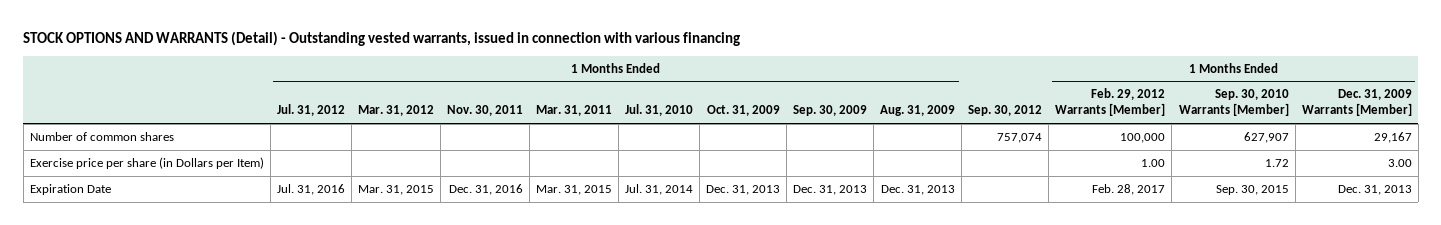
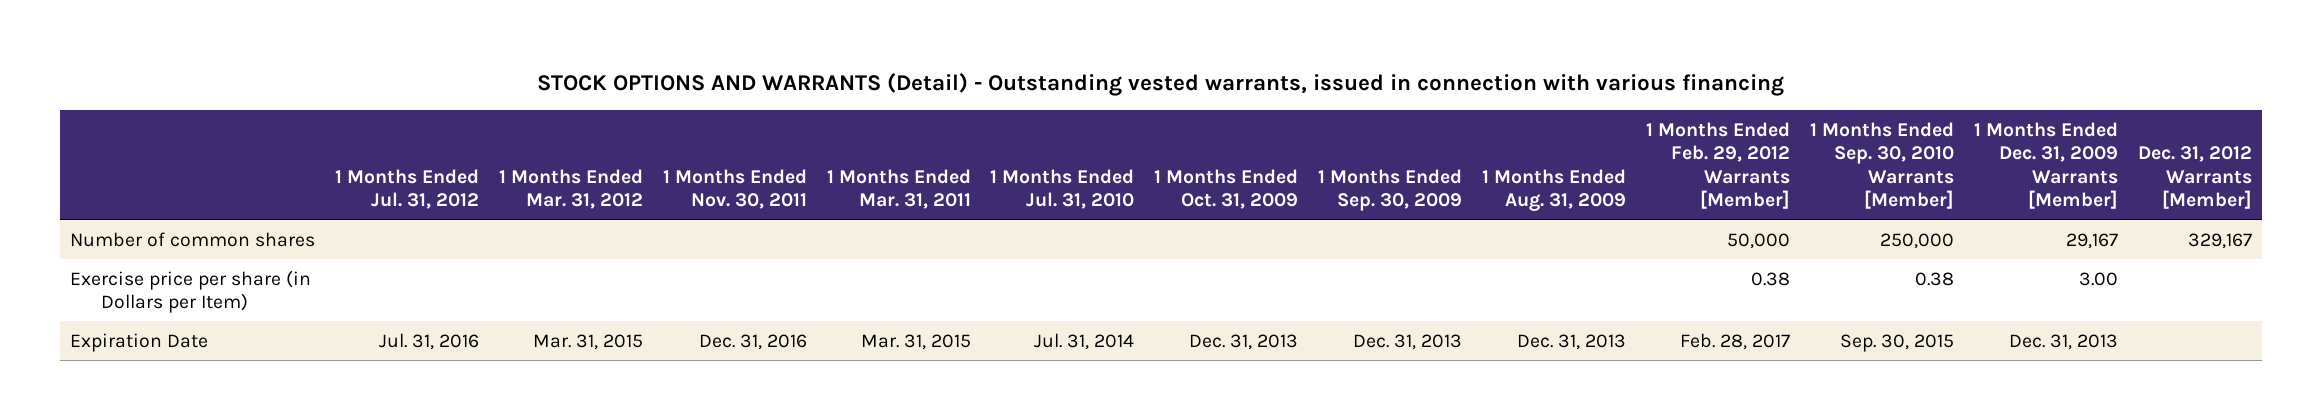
[968,105,1043,117] Sep. 30, 2012 -> none
none -> [2138,146,2253,210] Dec. 31, 2012 Warrants [Member]
[1120,132,1166,143] 100,000 -> [1727,232,1791,249] 50,000
[1243,131,1289,143] 627,907 -> [1880,232,1955,249] 250,000
[1141,158,1166,167] 1.00 -> [1751,271,1791,286] 0.38
[1264,158,1289,167] 1.72 -> [1915,271,1955,286] 0.38

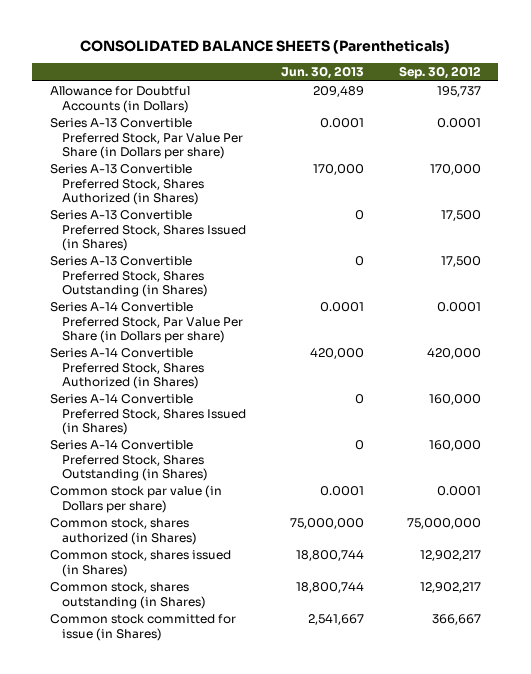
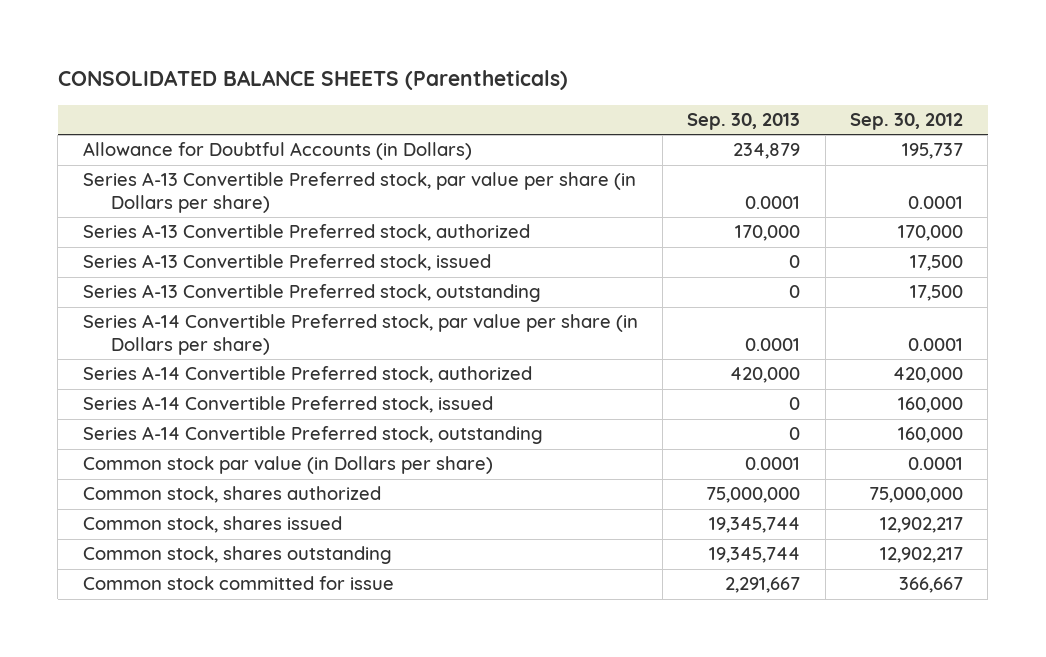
[280,66,364,80] Jun. 30, 2013 -> none
none -> [687,112,801,130] Sep. 30, 2013
[49,118,244,159] Series A-13 Convertible Preferred Stock, Par Value Per Share (in Dollars per share) -> [82,172,636,213] Series A-13 Convertible Preferred stock, par value per share (in Dollars per share)
[49,164,205,205] Series A-13 Convertible Preferred Stock, Shares Authorized (in Shares) -> [82,224,530,242] Series A-13 Convertible Preferred stock, authorized
[49,210,247,251] Series A-13 Convertible Preferred Stock, Shares Issued (in Shares) -> [82,254,491,272] Series A-13 Convertible Preferred stock, issued
[49,256,209,297] Series A-13 Convertible Preferred Stock, Shares Outstanding (in Shares) -> [82,284,541,303] Series A-13 Convertible Preferred stock, outstanding
[49,302,244,343] Series A-14 Convertible Preferred Stock, Par Value Per Share (in Dollars per share) -> [82,314,638,355] Series A-14 Convertible Preferred stock, par value per share (in Dollars per share)
[49,348,205,389] Series A-14 Convertible Preferred Stock, Shares Authorized (in Shares) -> [82,366,532,384] Series A-14 Convertible Preferred stock, authorized
[49,394,247,435] Series A-14 Convertible Preferred Stock, Shares Issued (in Shares) -> [82,396,493,414] Series A-14 Convertible Preferred stock, issued
[49,440,209,481] Series A-14 Convertible Preferred Stock, Shares Outstanding (in Shares) -> [82,426,543,445] Series A-14 Convertible Preferred stock, outstanding
[49,518,198,545] Common stock, shares authorized (in Shares) -> [82,486,381,504] Common stock, shares authorized
[49,550,231,577] Common stock, shares issued (in Shares) -> [82,516,342,534] Common stock, shares issued
[49,582,207,609] Common stock, shares outstanding (in Shares) -> [82,546,392,565] Common stock, shares outstanding
[49,614,236,641] Common stock committed for issue (in Shares) -> [82,576,394,591] Common stock committed for issue

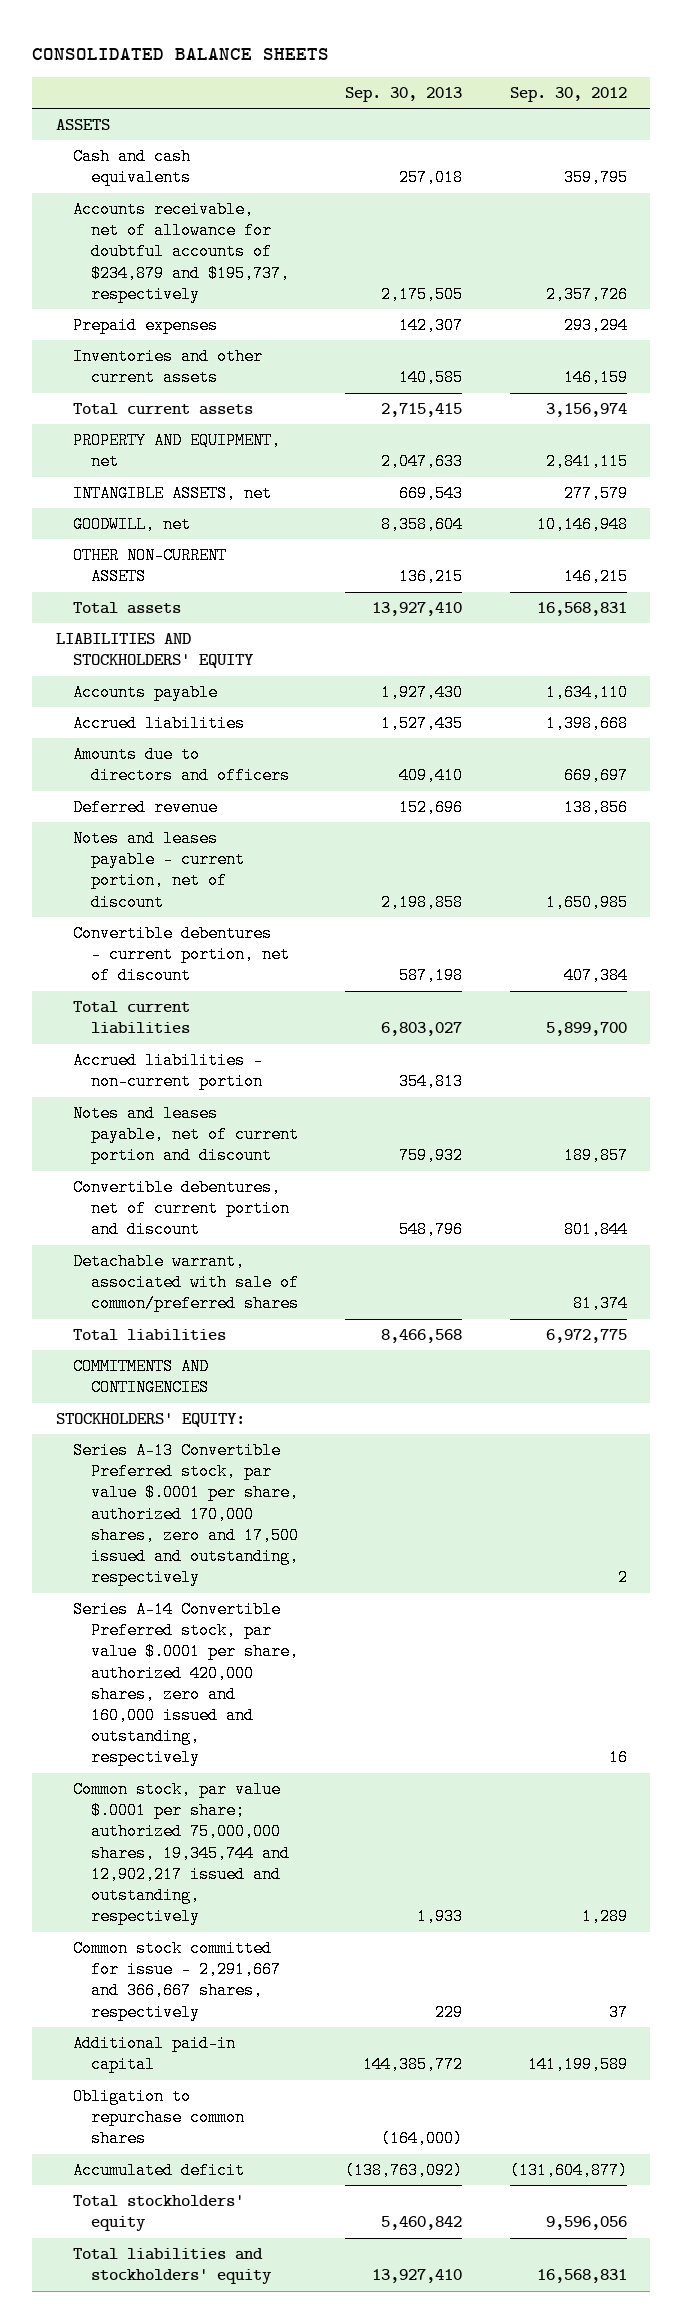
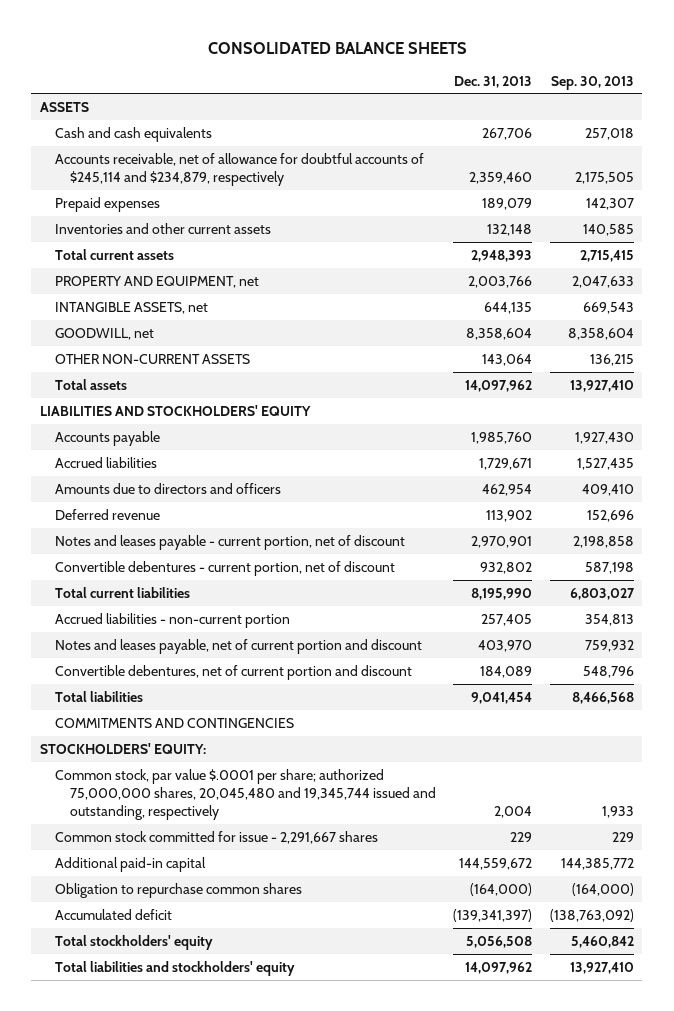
[509,86,627,102] Sep. 30, 2012 -> none
none -> [454,75,533,88] Dec. 31, 2013
[73,201,290,303] Accounts receivable, net of allowance for doubtful accounts of $234,879 and $195,737, respectively -> [54,152,424,186] Accounts receivable, net of allowance for doubtful accounts of $245,114 and $234,879, respectively
[73,1253,299,1313] Detachable warrant, associated with sale of common/preferred shares -> none
[73,1442,299,1587] Series A-13 Convertible Preferred stock, par value $.0001 per share, authorized 170,000 shares, zero and 17,500 issued and outstanding, respectively -> none
[73,1601,299,1767] Series A-14 Convertible Preferred stock, par value $.0001 per share, authorized 420,000 shares, zero and 160,000 issued and outstanding, respectively -> none
[73,1781,290,1926] Common stock, par value $.0001 per share; authorized 75,000,000 shares, 19,345,744 and 12,902,217 issued and outstanding, respectively -> [54,768,436,820] Common stock, par value $.0001 per share; authorized 75,000,000 shares, 20,045,480 and 19,345,744 issued and outstanding, respectively
[73,1940,281,2021] Common stock committed for issue - 2,291,667 and 366,667 shares, respectively -> [54,830,378,844] Common stock committed for issue - 2,291,667 shares

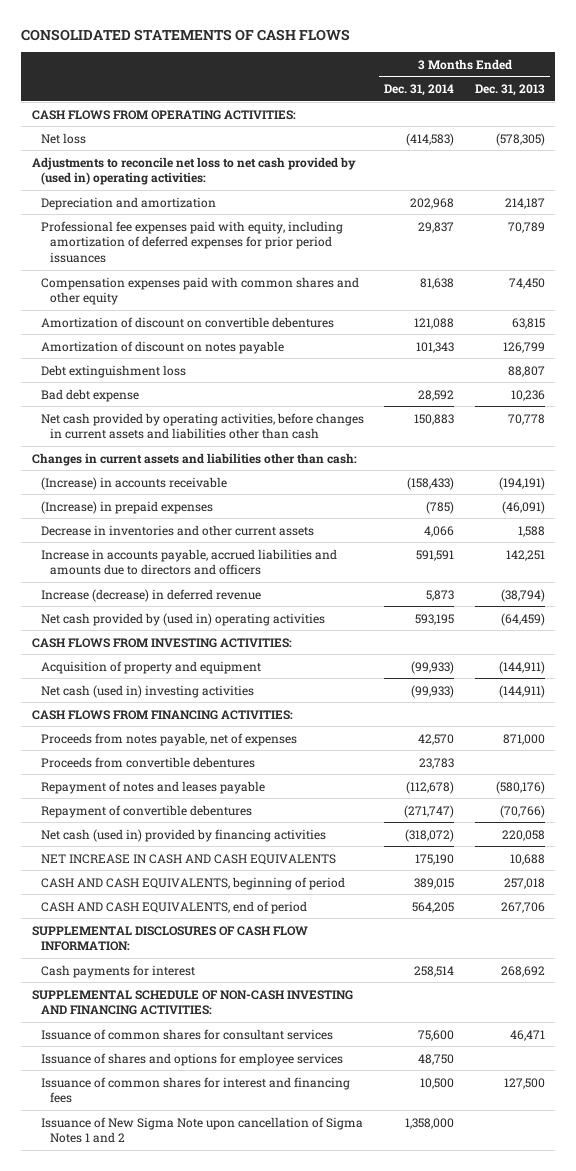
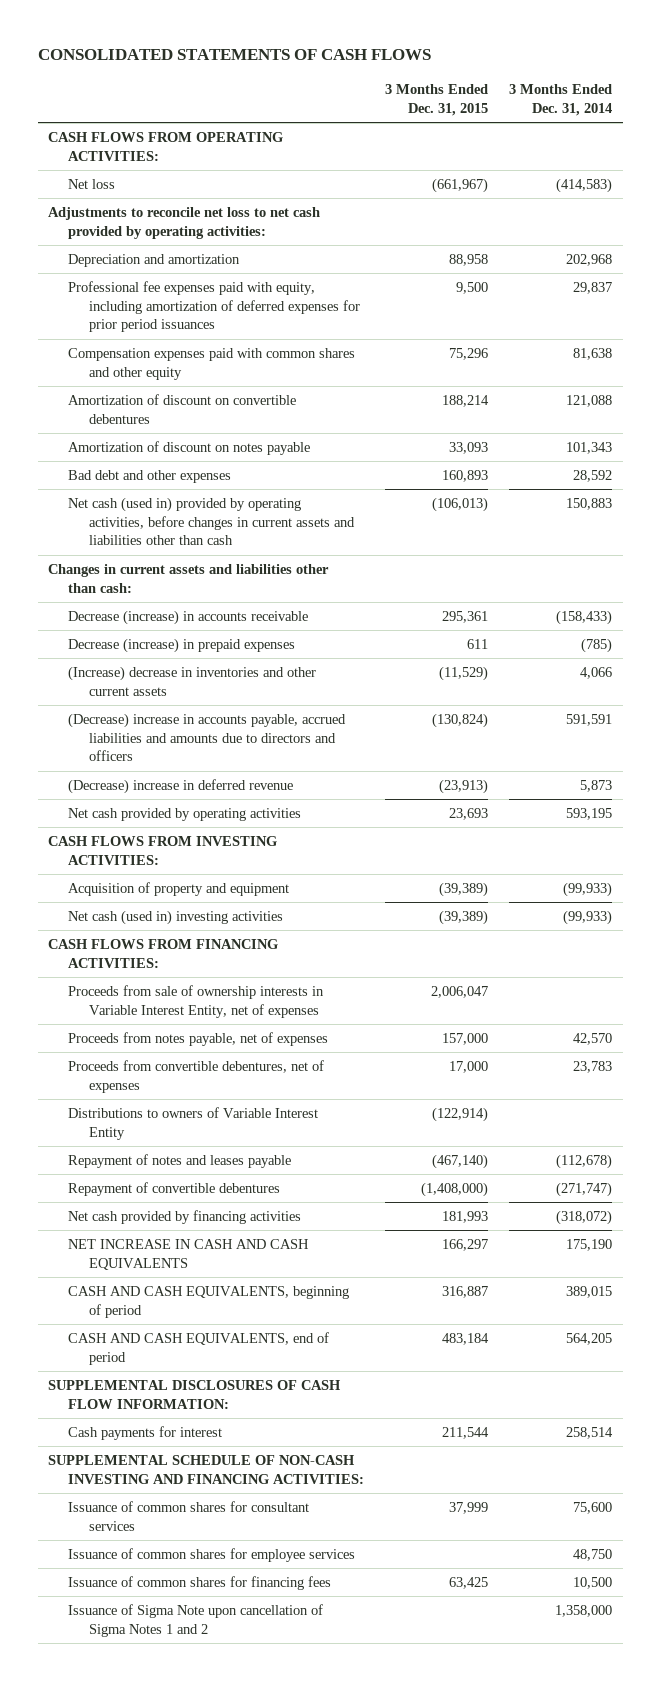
[474,84,545,97] Dec. 31, 2013 -> none
none -> [385,83,489,116] 3 Months Ended Dec. 31, 2015
[31,156,356,186] Adjustments to reconcile net loss to net cash provided by (used in) operating activities: -> [48,206,321,239] Adjustments to reconcile net loss to net cash provided by operating activities:
[40,364,186,378] Debt extinguishment loss -> none
[40,388,139,402] Bad debt expense -> [68,469,232,483] Bad debt and other expenses
[40,412,364,440] Net cash provided by operating activities, before changes in current assets and liabilities other than cash -> [68,496,355,546] Net cash (used in) provided by operating activities, before changes in current assets and liabilities other than cash
[40,476,227,490] (Increase) in accounts receivable -> [68,609,309,625] Decrease (increase) in accounts receivable
[40,500,213,514] (Increase) in prepaid expenses -> [68,637,296,653] Decrease (increase) in prepaid expenses
[40,524,314,536] Decrease in inventories and other current assets -> [68,665,317,696] (Increase) decrease in inventories and other current assets
[40,548,337,576] Increase in accounts payable, accrued liabilities and amounts due to directors and officers -> [68,712,347,762] (Decrease) increase in accounts payable, accrued liabilities and amounts due to directors and officers
[40,588,261,602] Increase (decrease) in deferred revenue -> [68,778,294,794] (Decrease) increase in deferred revenue
[40,612,325,626] Net cash provided by (used in) operating activities -> [68,807,302,821] Net cash provided by operating activities
none -> [68,984,325,1018] Proceeds from sale of ownership interests in Variable Interest Entity, net of expenses
[40,756,255,768] Proceeds from convertible debentures -> [68,1059,325,1093] Proceeds from convertible debentures, net of expenses
none -> [68,1106,319,1140] Distributions to owners of Variable Interest Entity
[40,828,326,842] Net cash (used in) provided by financing activities -> [68,1209,302,1224] Net cash provided by financing activities
[40,1052,343,1066] Issuance of shares and options for employee services -> [68,1547,356,1562] Issuance of common shares for employee services
[40,1076,350,1104] Issuance of common shares for interest and financing fees -> [68,1575,332,1590] Issuance of common shares for financing fees
[40,1116,363,1144] Issuance of New Sigma Note upon cancellation of Sigma Notes 1 and 2 -> [68,1603,324,1637] Issuance of Sigma Note upon cancellation of Sigma Notes 1 and 2

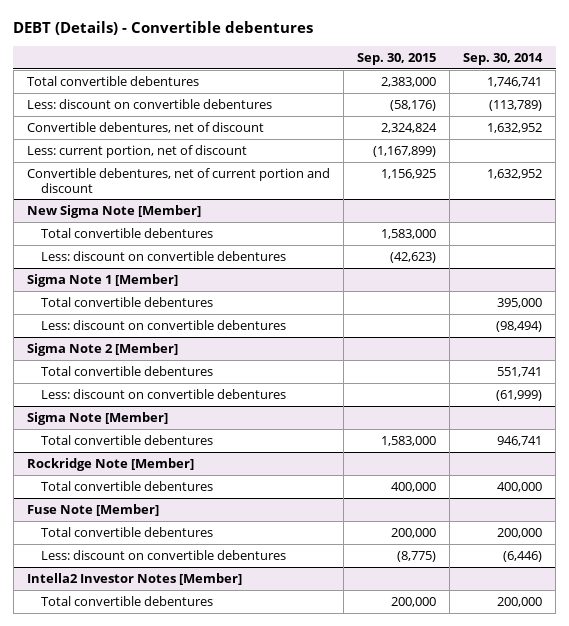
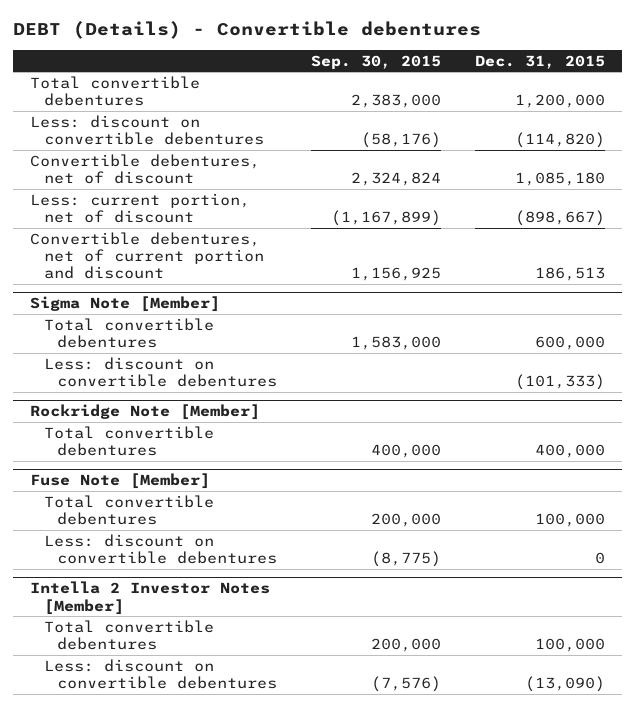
[463,53,544,66] Sep. 30, 2014 -> none
none -> [475,54,606,69] Dec. 31, 2015
[26,204,201,218] New Sigma Note [Member] -> none
[41,227,214,238] Total convertible debentures -> none
[41,250,287,261] Less: discount on convertible debentures -> none
[26,273,178,287] Sigma Note 1 [Member] -> none
[41,296,214,307] Total convertible debentures -> none
[41,319,287,330] Less: discount on convertible debentures -> none
[26,342,178,356] Sigma Note 2 [Member] -> none
[41,365,214,376] Total convertible debentures -> none
[41,388,287,399] Less: discount on convertible debentures -> none
none -> [43,356,278,387] Less: discount on convertible debentures
[26,572,242,585] Intella2 Investor Notes [Member] -> [29,581,270,615] Intella 2 Investor Notes [Member]
none -> [43,658,278,689] Less: discount on convertible debentures

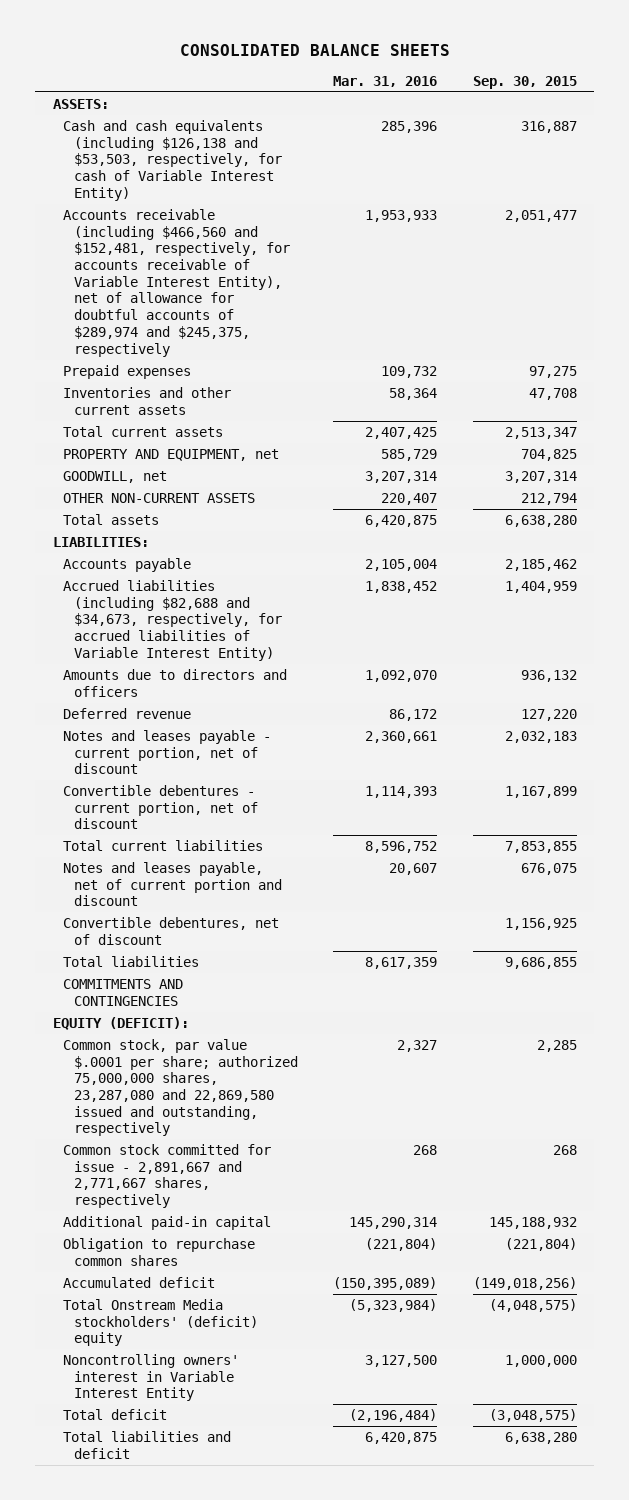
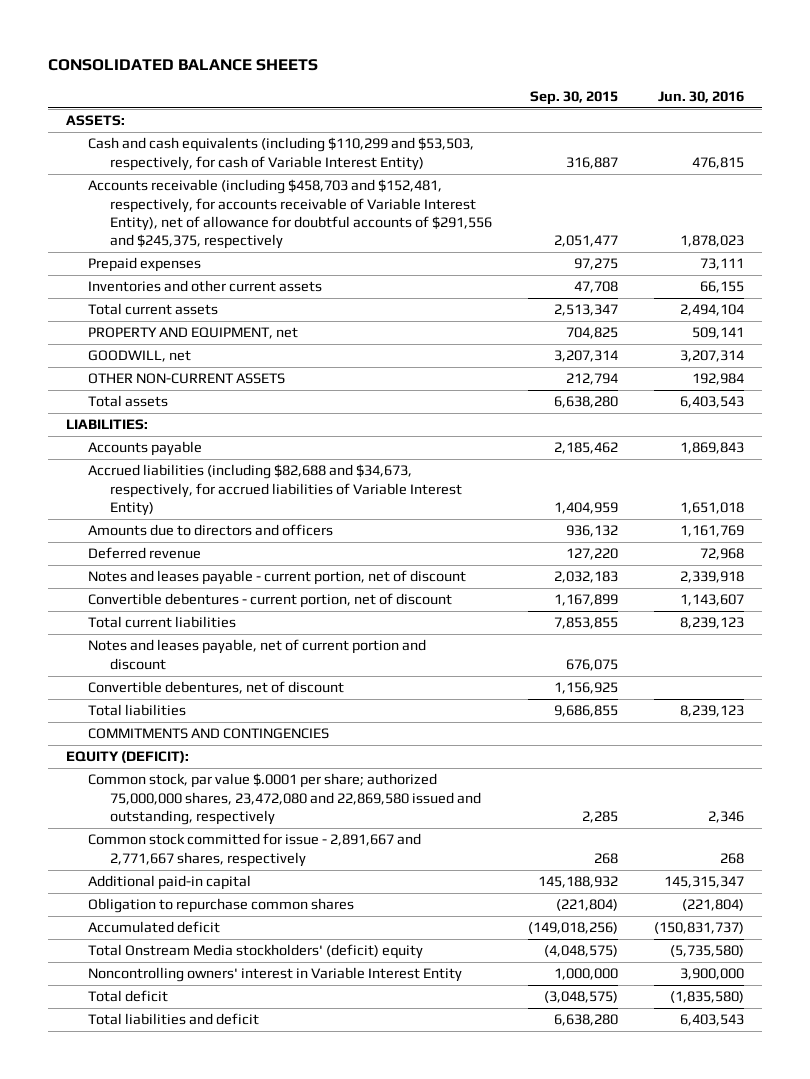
[333,75,438,87] Mar. 31, 2016 -> none
none -> [657,90,744,103] Jun. 30, 2016
[63,120,282,201] Cash and cash equivalents (including $126,138 and $53,503, respectively, for cash of Variable Interest Entity) -> [87,137,474,171] Cash and cash equivalents (including $110,299 and $53,503, respectively, for cash of Variable Interest Entity)
[63,209,290,357] Accounts receivable (including $466,560 and $152,481, respectively, for accounts receivable of Variable Interest Entity), net of allowance for doubtful accounts of $289,974 and $245,375, respectively -> [87,179,492,250] Accounts receivable (including $458,703 and $152,481, respectively, for accounts receivable of Variable Interest Entity), net of allowance for doubtful accounts of $291,556 and $245,375, respectively
[63,1039,298,1137] Common stock, par value $.0001 per share; authorized 75,000,000 shares, 23,287,080 and 22,869,580 issued and outstanding, respectively -> [87,773,481,825] Common stock, par value $.0001 per share; authorized 75,000,000 shares, 23,472,080 and 22,869,580 issued and outstanding, respectively

